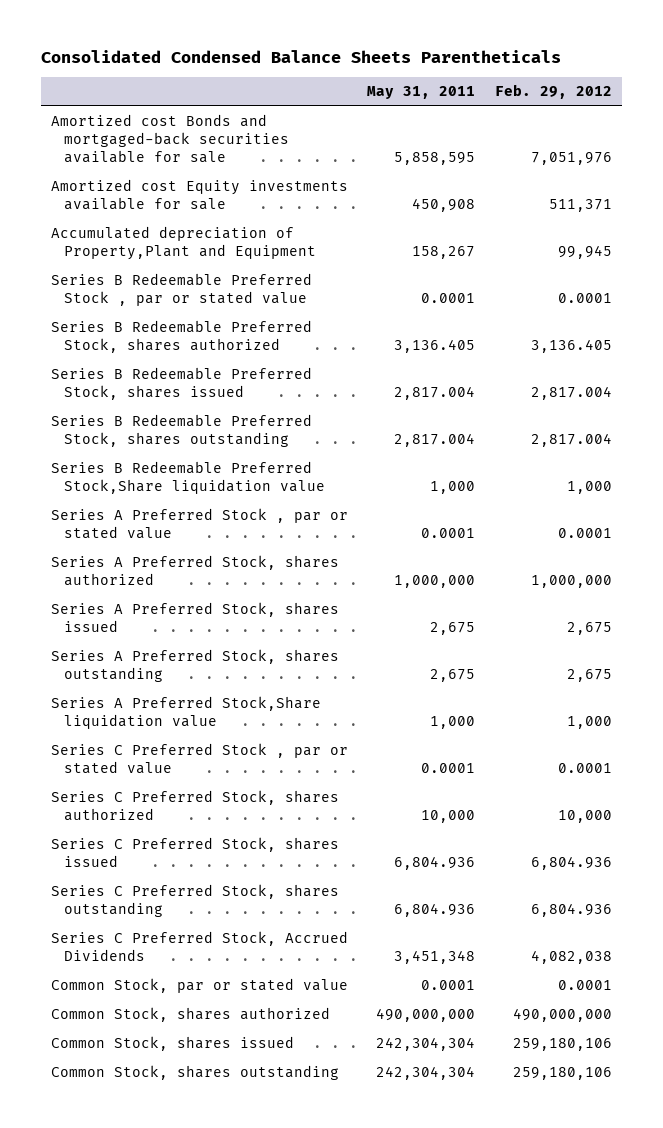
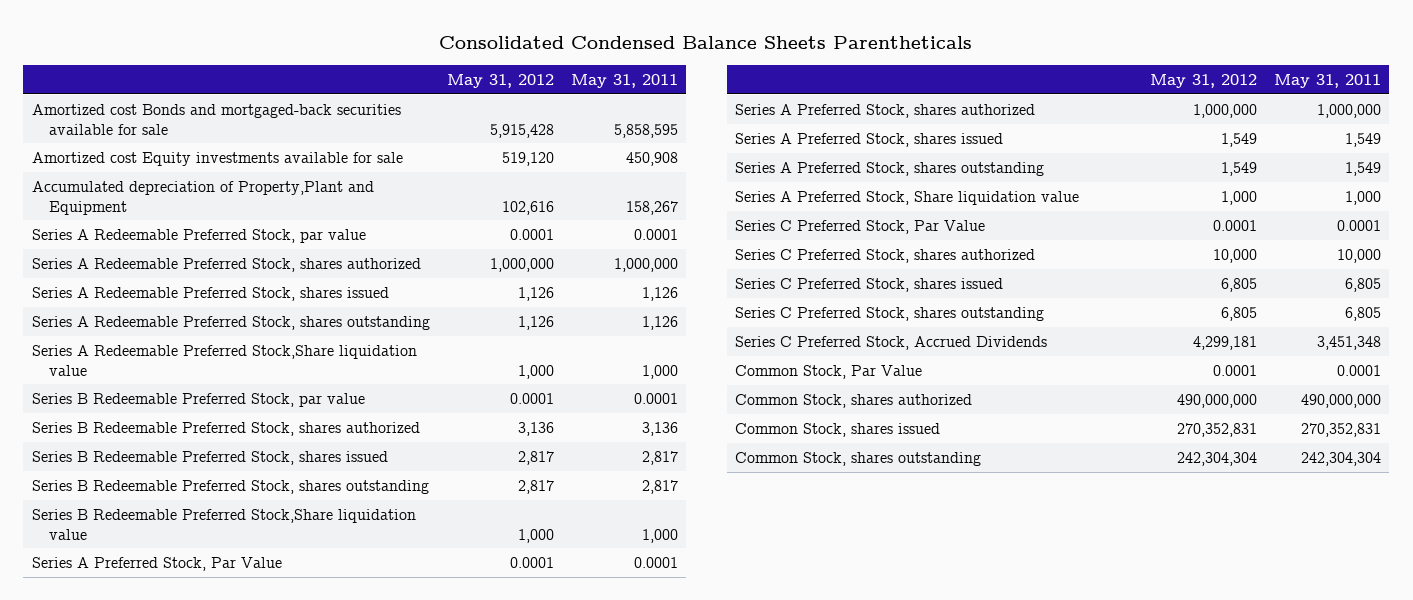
[494,84,612,100] Feb. 29, 2012 -> none
none -> [446,73,554,88] May 31, 2012
none -> [31,228,366,243] Series A Redeemable Preferred Stock, par value
none -> [31,257,421,272] Series A Redeemable Preferred Stock, shares authorized
none -> [31,286,389,301] Series A Redeemable Preferred Stock, shares issued
none -> [31,315,430,330] Series A Redeemable Preferred Stock, shares outstanding
none -> [31,344,417,376] Series A Redeemable Preferred Stock,Share liquidation value
[50,273,312,307] Series B Redeemable Preferred Stock , par or stated value -> [31,392,365,407] Series B Redeemable Preferred Stock, par value
[394,339,476,354] 3,136.405 -> [641,421,678,436] 3,136
[394,386,476,401] 2,817.004 -> [641,450,678,465] 2,817
[394,433,476,448] 2,817.004 -> [641,479,678,494] 2,817
[50,508,348,540] Series A Preferred Stock , par or stated value -> [31,556,282,571] Series A Preferred Stock, Par Value
[430,622,476,636] 2,675 -> [1344,132,1381,147] 1,549
[430,669,476,683] 2,675 -> [1344,161,1381,176] 1,549
[50,696,321,730] Series A Preferred Stock,Share liquidation value -> [735,190,1080,205] Series A Preferred Stock, Share liquidation value
[50,743,348,775] Series C Preferred Stock , par or stated value -> [735,219,986,234] Series C Preferred Stock, Par Value
[394,856,476,871] 6,804.936 -> [1344,277,1381,292] 6,805
[394,903,476,918] 6,804.936 -> [1344,306,1381,321] 6,805
[50,978,348,994] Common Stock, par or stated value -> [735,364,923,379] Common Stock, Par Value
[376,1037,476,1052] 242,304,304 -> [1300,422,1381,437] 270,352,831

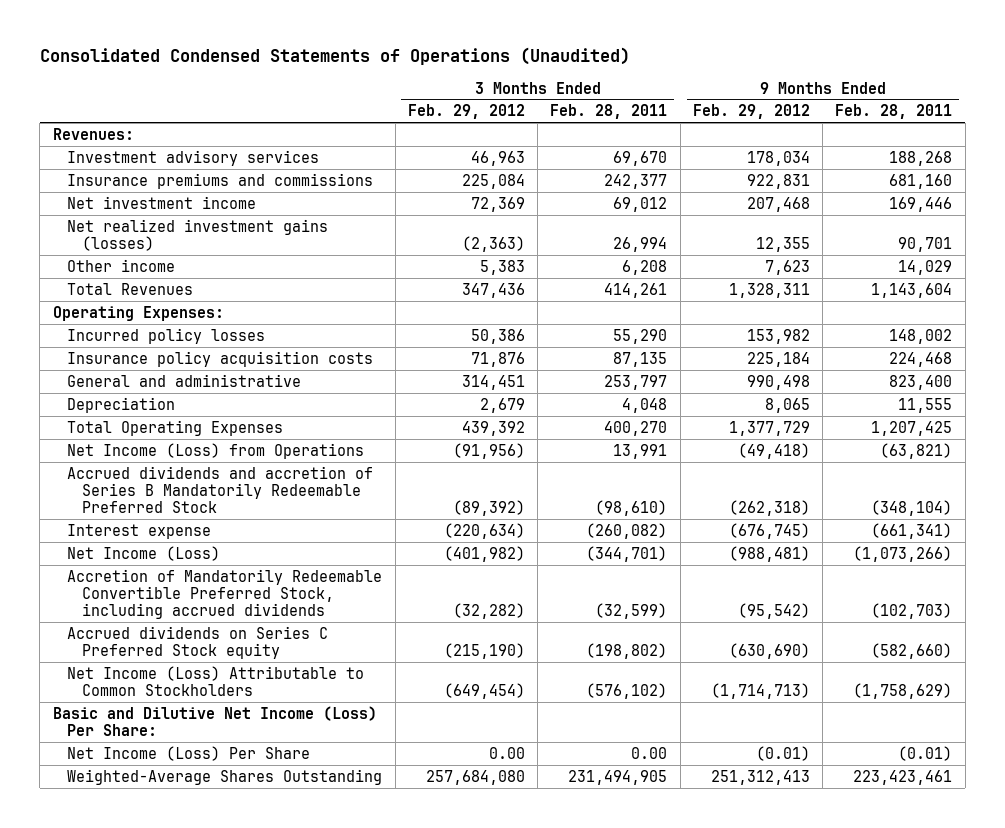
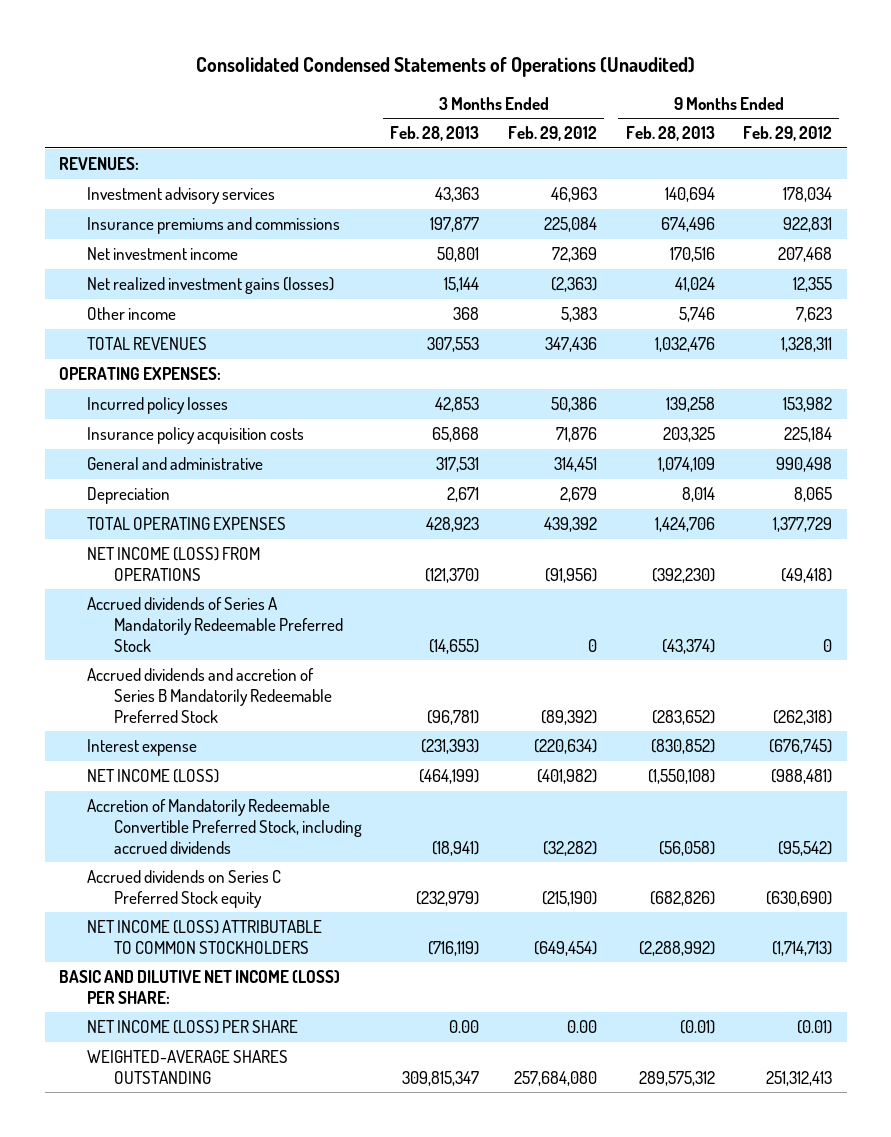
[550,104,668,120] Feb. 28, 2011 -> none
[835,104,953,120] Feb. 28, 2011 -> none
none -> [390,126,480,142] Feb. 28, 2013
none -> [625,126,715,142] Feb. 28, 2013
[52,127,134,140] Revenues: -> [59,157,140,171] REVENUES:
[67,282,194,295] Total Revenues -> [86,337,207,351] TOTAL REVENUES
[52,305,224,321] Operating Expenses: -> [59,367,222,381] OPERATING EXPENSES:
[67,419,284,436] Total Operating Expenses -> [86,517,286,531] TOTAL OPERATING EXPENSES
[67,442,365,459] Net Income (Loss) from Operations -> [86,547,260,581] NET INCOME (LOSS) FROM OPERATIONS
none -> [86,597,343,652] Accrued dividends of Series A Mandatorily Redeemable Preferred Stock
[67,545,221,561] Net Income (Loss) -> [86,769,219,784] NET INCOME (LOSS)
[67,665,365,696] Net Income (Loss) Attributable to Common Stockholders -> [86,920,322,954] NET INCOME (LOSS) ATTRIBUTABLE TO COMMON STOCKHOLDERS
[52,705,377,736] Basic and Dilutive Net Income (Loss) Per Share: -> [59,970,341,1004] BASIC AND DILUTIVE NET INCOME (LOSS) PER SHARE:
[67,745,311,761] Net Income (Loss) Per Share -> [86,1020,298,1035] NET INCOME (LOSS) PER SHARE
[67,768,383,785] Weighted-Average Shares Outstanding -> [86,1050,288,1084] WEIGHTED-AVERAGE SHARES OUTSTANDING

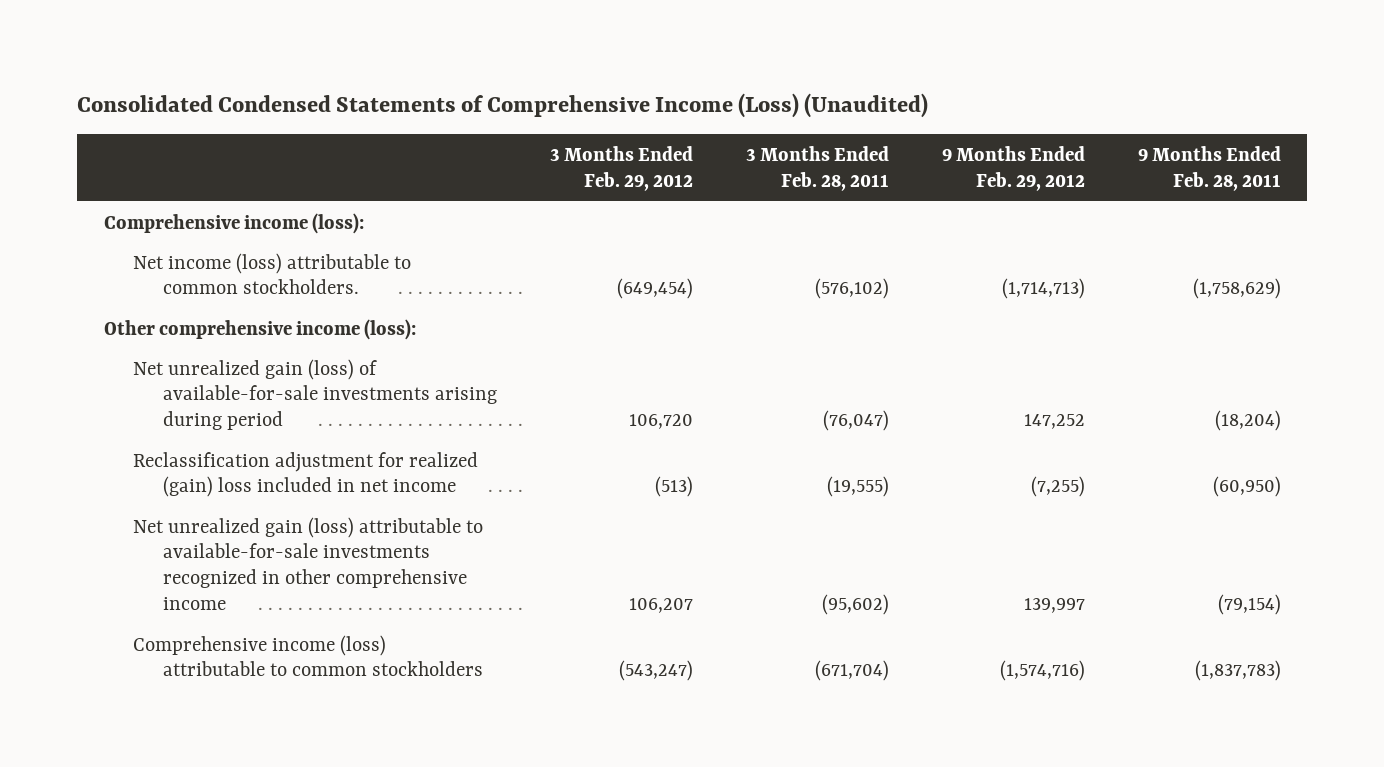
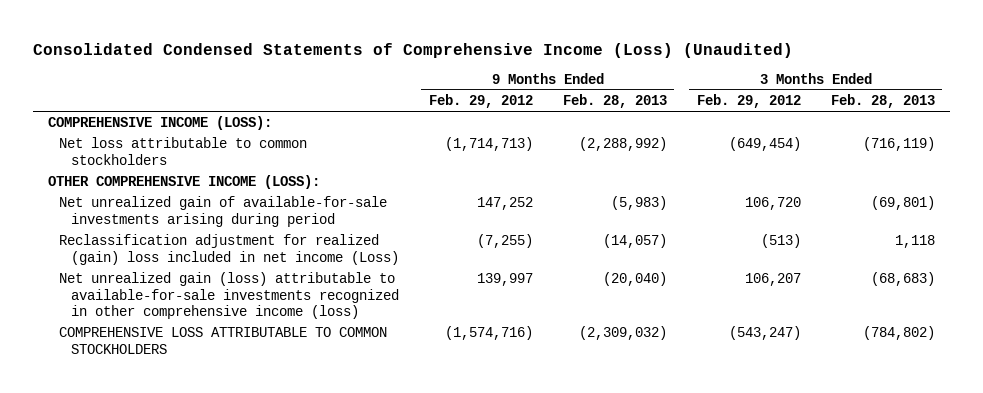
[745,145,889,191] 3 Months Ended Feb. 28, 2011 -> none
[1137,145,1281,191] 9 Months Ended Feb. 28, 2011 -> none
none -> [562,94,667,109] Feb. 28, 2013
none -> [830,94,935,109] Feb. 28, 2013
[103,212,364,234] Comprehensive income (loss): -> [48,116,273,131] COMPREHENSIVE INCOME (LOSS):
[133,252,412,295] Net income (loss) attributable to common stockholders. -> [59,137,308,165] Net loss attributable to common stockholders
[103,318,416,340] Other comprehensive income (loss): -> [48,175,321,190] OTHER COMPREHENSIVE INCOME (LOSS):
[133,358,497,431] Net unrealized gain (loss) of available-for-sale investments arising during period -> [59,196,388,227] Net unrealized gain of available-for-sale investments arising during period
[133,451,479,498] Reclassification adjustment for realized (gain) loss included in net income -> [59,234,399,265] Reclassification adjustment for realized (gain) loss included in net income (Loss)
[133,516,484,611] Net unrealized gain (loss) attributable to available-for-sale investments recognized in other comprehensive income -> [59,272,399,320] Net unrealized gain (loss) attributable to available-for-sale investments recognized in other comprehensive income (loss)
[133,634,483,677] Comprehensive income (loss) attributable to common stockholders -> [59,327,388,354] COMPREHENSIVE LOSS ATTRIBUTABLE TO COMMON STOCKHOLDERS

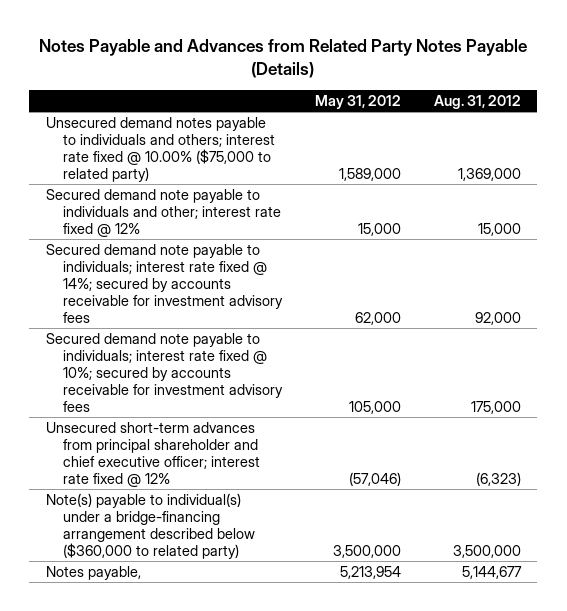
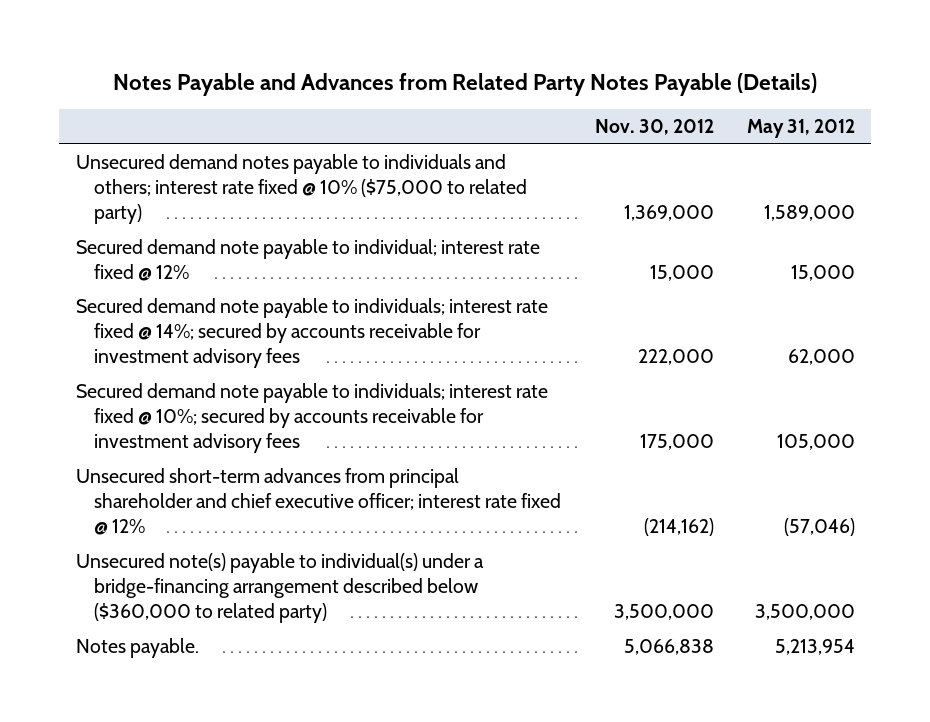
[433,94,521,109] Aug. 31, 2012 -> none
none -> [594,119,714,136] Nov. 30, 2012
[45,116,275,182] Unsecured demand notes payable to individuals and others; interest rate fixed @ 10.00% ($75,000 to related party) -> [75,154,528,225] Unsecured demand notes payable to individuals and others; interest rate fixed @ 10% ($75,000 to related party)
[45,188,281,237] Secured demand note payable to individuals and other; interest rate fixed @ 12% -> [75,239,540,282] Secured demand note payable to individual; interest rate fixed @ 12%
[45,492,255,559] Note(s) payable to individual(s) under a bridge-financing arrangement described below ($360,000 to related party) -> [75,553,484,624] Unsecured note(s) payable to individual(s) under a bridge-financing arrangement described below ($360,000 to related party)
[45,565,141,580] Notes payable, -> [75,638,199,659] Notes payable.

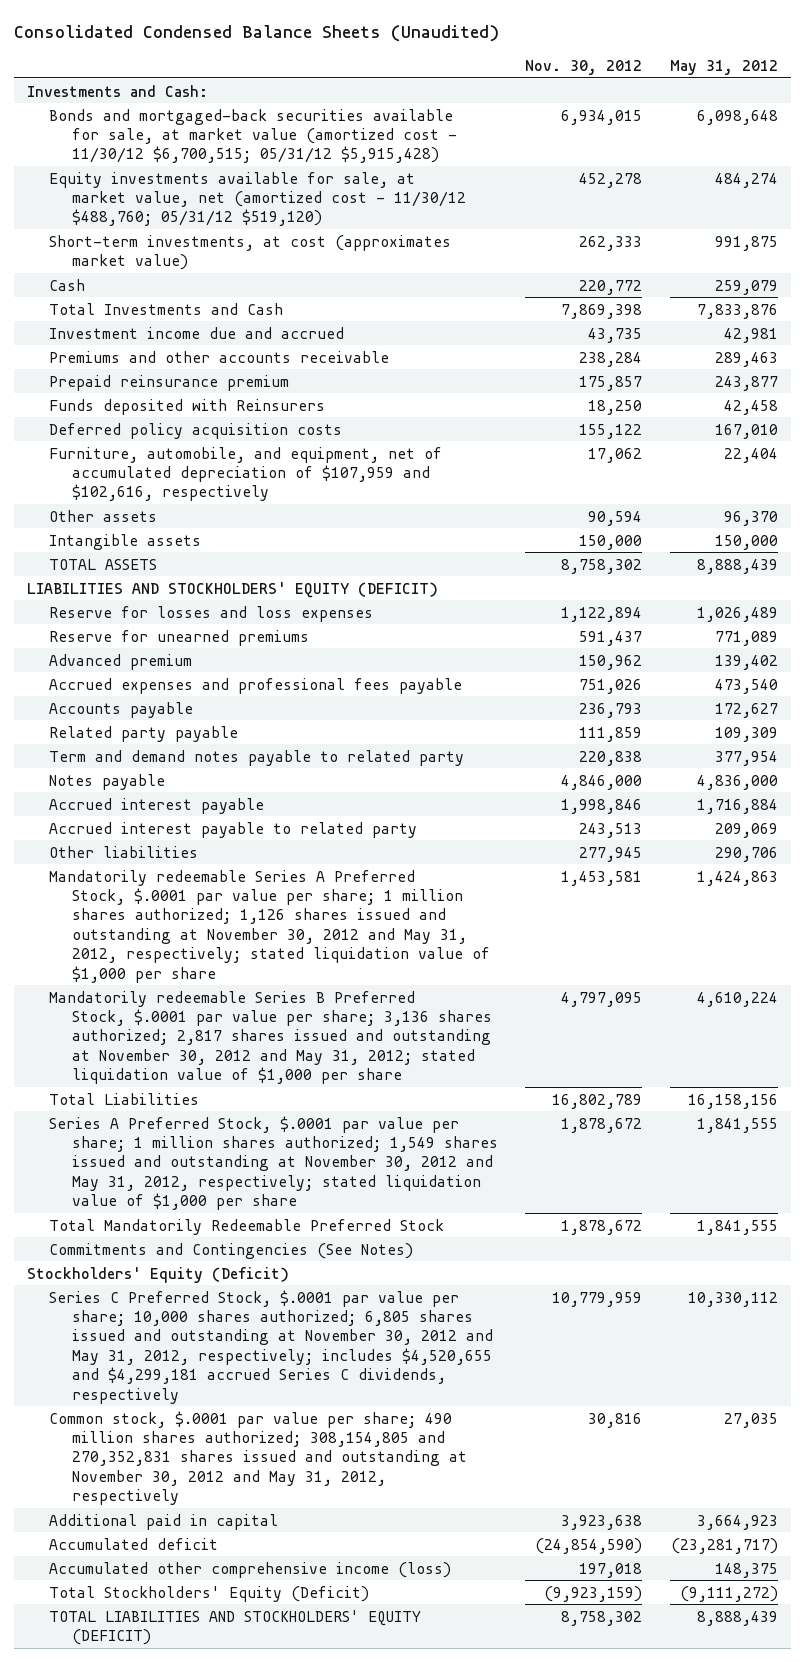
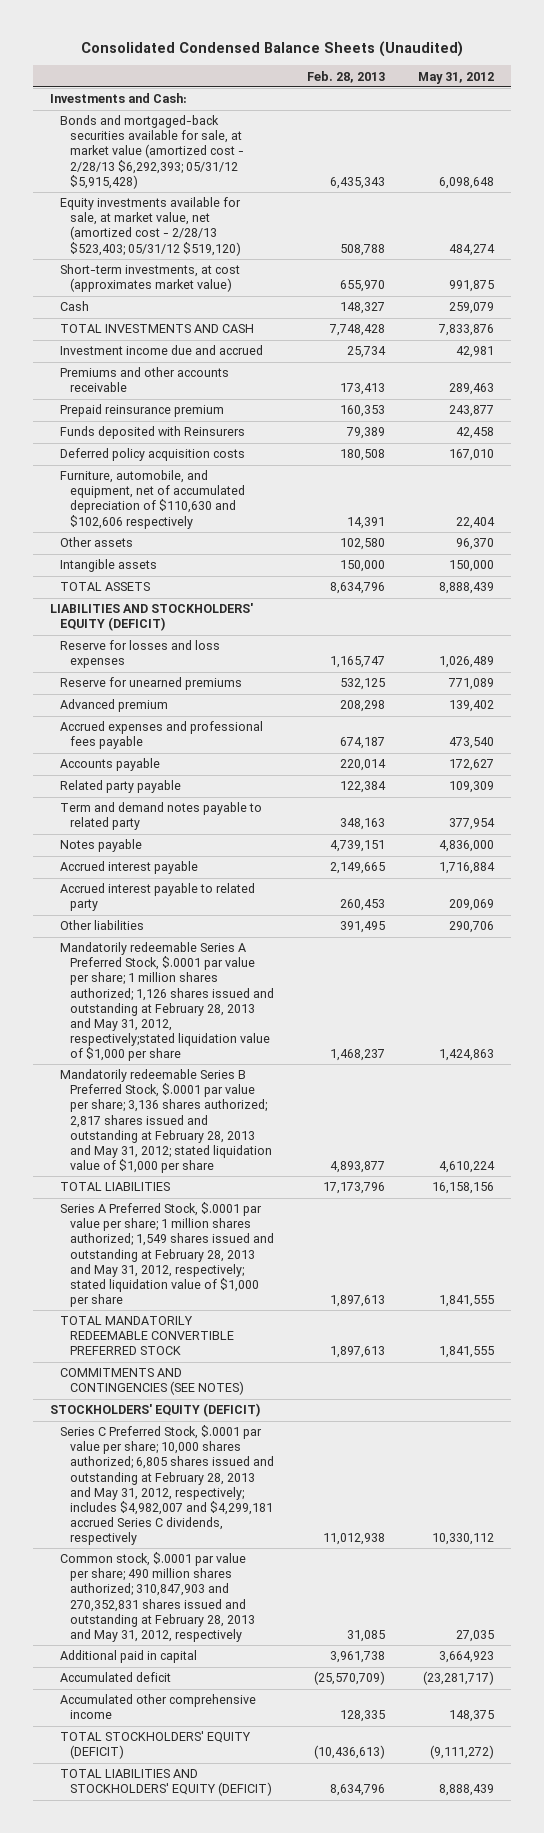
[525,60,643,76] Nov. 30, 2012 -> none
none -> [306,70,385,83] Feb. 28, 2013
[49,108,457,164] Bonds and mortgaged-back securities available for sale, at market value (amortized cost - 11/30/12 $6,700,515; 05/31/12 $5,915,428) -> [59,115,244,189] Bonds and mortgaged-back securities available for sale, at market value (amortized cost - 2/28/13 $6,292,393; 05/31/12 $5,915,428)
[49,171,466,227] Equity investments available for sale, at market value, net (amortized cost - 11/30/12 $488,760; 05/31/12 $519,120) -> [59,197,241,256] Equity investments available for sale, at market value, net (amortized cost - 2/28/13 $523,403; 05/31/12 $519,120)
[49,302,284,315] Total Investments and Cash -> [59,324,254,334] TOTAL INVESTMENTS AND CASH
[49,446,443,502] Furniture, automobile, and equipment, net of accumulated depreciation of $107,959 and $102,616, respectively -> [59,470,245,529] Furniture, automobile, and equipment, net of accumulated depreciation of $110,630 and $102,606 respectively
[49,869,490,983] Mandatorily redeemable Series A Preferred Stock, $.0001 par value per share; 1 million shares authorized; 1,126 shares issued and outstanding at November 30, 2012 and May 31, 2012, respectively; stated liquidation value of $1,000 per share -> [59,942,274,1062] Mandatorily redeemable Series A Preferred Stock, $.0001 par value per share; 1 million shares authorized; 1,126 shares issued and outstanding at February 28, 2013 and May 31, 2012, respectively;stated liquidation value of $1,000 per share
[49,990,492,1085] Mandatorily redeemable Series B Preferred Stock, $.0001 par value per share; 3,136 shares authorized; 2,817 shares issued and outstanding at November 30, 2012 and May 31, 2012; stated liquidation value of $1,000 per share -> [59,1069,272,1173] Mandatorily redeemable Series B Preferred Stock, $.0001 par value per share; 3,136 shares authorized; 2,817 shares issued and outstanding at February 28, 2013 and May 31, 2012; stated liquidation value of $1,000 per share
[49,1092,200,1105] Total Liabilities -> [59,1182,170,1192] TOTAL LIABILITIES
[49,1115,498,1211] Series A Preferred Stock, $.0001 par value per share; 1 million shares authorized; 1,549 shares issued and outstanding at November 30, 2012 and May 31, 2012, respectively; stated liquidation value of $1,000 per share -> [59,1202,274,1307] Series A Preferred Stock, $.0001 par value per share; 1 million shares authorized; 1,549 shares issued and outstanding at February 28, 2013 and May 31, 2012, respectively; stated liquidation value of $1,000 per share
[49,1218,445,1235] Total Mandatorily Redeemable Preferred Stock -> [59,1316,234,1356] TOTAL MANDATORILY REDEEMABLE CONVERTIBLE PREFERRED STOCK
[49,1242,414,1259] Commitments and Contingencies (See Notes) -> [59,1368,244,1396] COMMITMENTS AND CONTINGENCIES (SEE NOTES)
[27,1266,290,1283] Stockholders' Equity (Deficit) -> [49,1403,261,1418] STOCKHOLDERS' EQUITY (DEFICIT)
[49,1289,493,1404] Series C Preferred Stock, $.0001 par value per share; 10,000 shares authorized; 6,805 shares issued and outstanding at November 30, 2012 and May 31, 2012, respectively; includes $4,520,655 and $4,299,181 accrued Series C dividends, respectively -> [59,1425,274,1546] Series C Preferred Stock, $.0001 par value per share; 10,000 shares authorized; 6,805 shares issued and outstanding at February 28, 2013 and May 31, 2012, respectively; includes $4,982,007 and $4,299,181 accrued Series C dividends, respectively
[49,1410,467,1506] Common stock, $.0001 par value per share; 490 million shares authorized; 308,154,805 and 270,352,831 shares issued and outstanding at November 30, 2012 and May 31, 2012, respectively -> [59,1552,255,1642] Common stock, $.0001 par value per share; 490 million shares authorized; 310,847,903 and 270,352,831 shares issued and outstanding at February 28, 2013 and May 31, 2012, respectively
[49,1561,452,1578] Accumulated other comprehensive income (loss) -> [59,1694,256,1720] Accumulated other comprehensive income
[49,1585,370,1602] Total Stockholders' Equity (Deficit) -> [59,1731,251,1760] TOTAL STOCKHOLDERS' EQUITY (DEFICIT)

